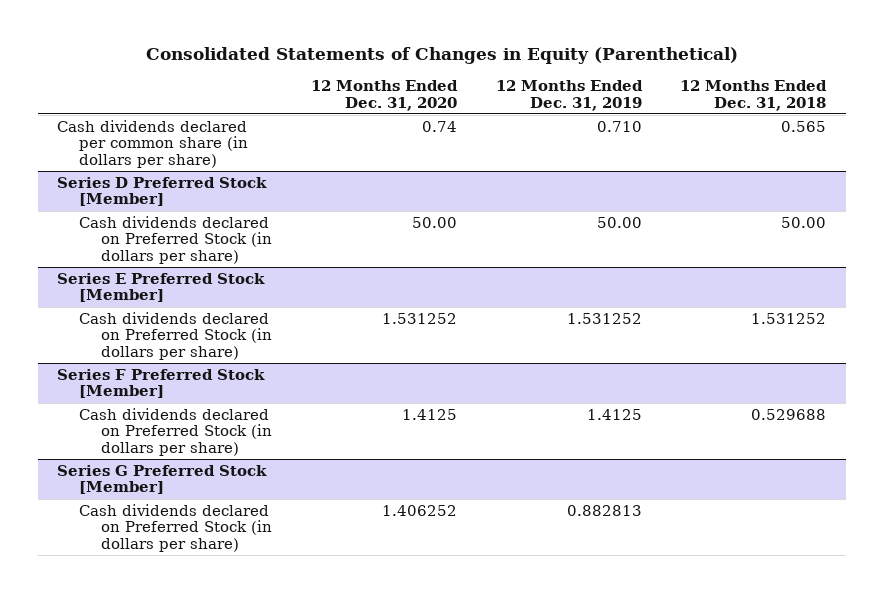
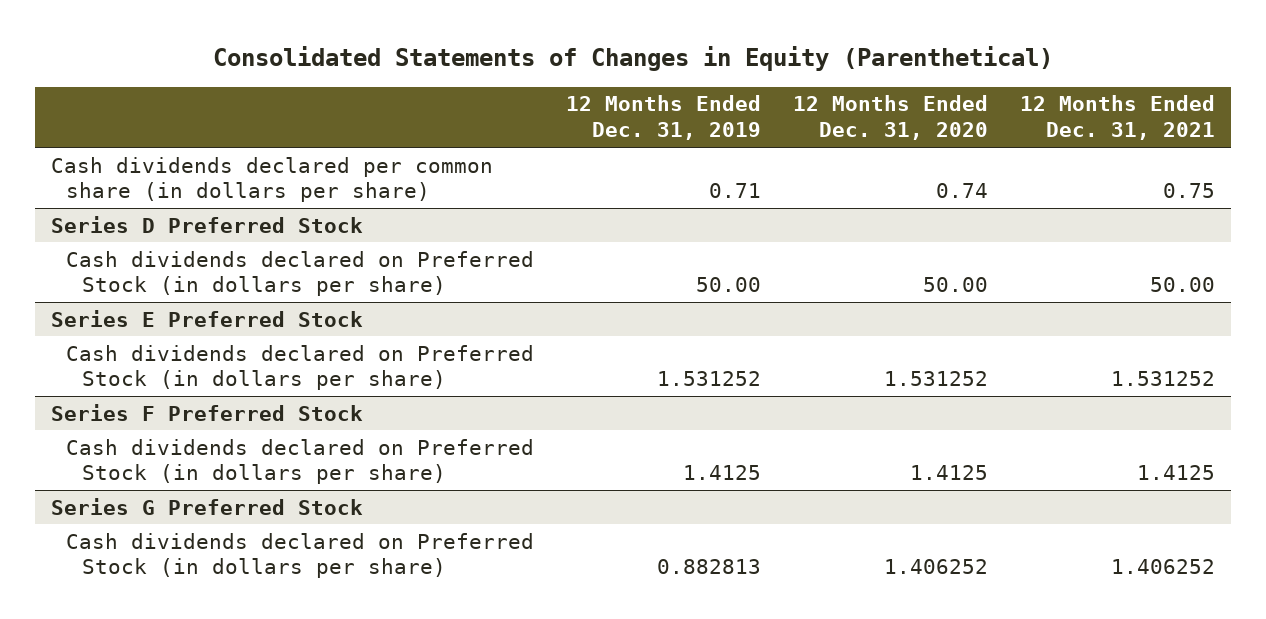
[680,79,828,111] 12 Months Ended Dec. 31, 2018 -> none
none -> [1019,95,1215,141] 12 Months Ended Dec. 31, 2021
[596,120,642,132] 0.710 -> [709,183,762,199] 0.71
[56,176,267,207] Series D Preferred Stock [Member] -> [50,215,363,233] Series D Preferred Stock
[56,272,265,303] Series E Preferred Stock [Member] -> [50,309,363,327] Series E Preferred Stock
[56,368,265,399] Series F Preferred Stock [Member] -> [50,403,363,421] Series F Preferred Stock
[56,464,267,495] Series G Preferred Stock [Member] -> [50,497,363,515] Series G Preferred Stock

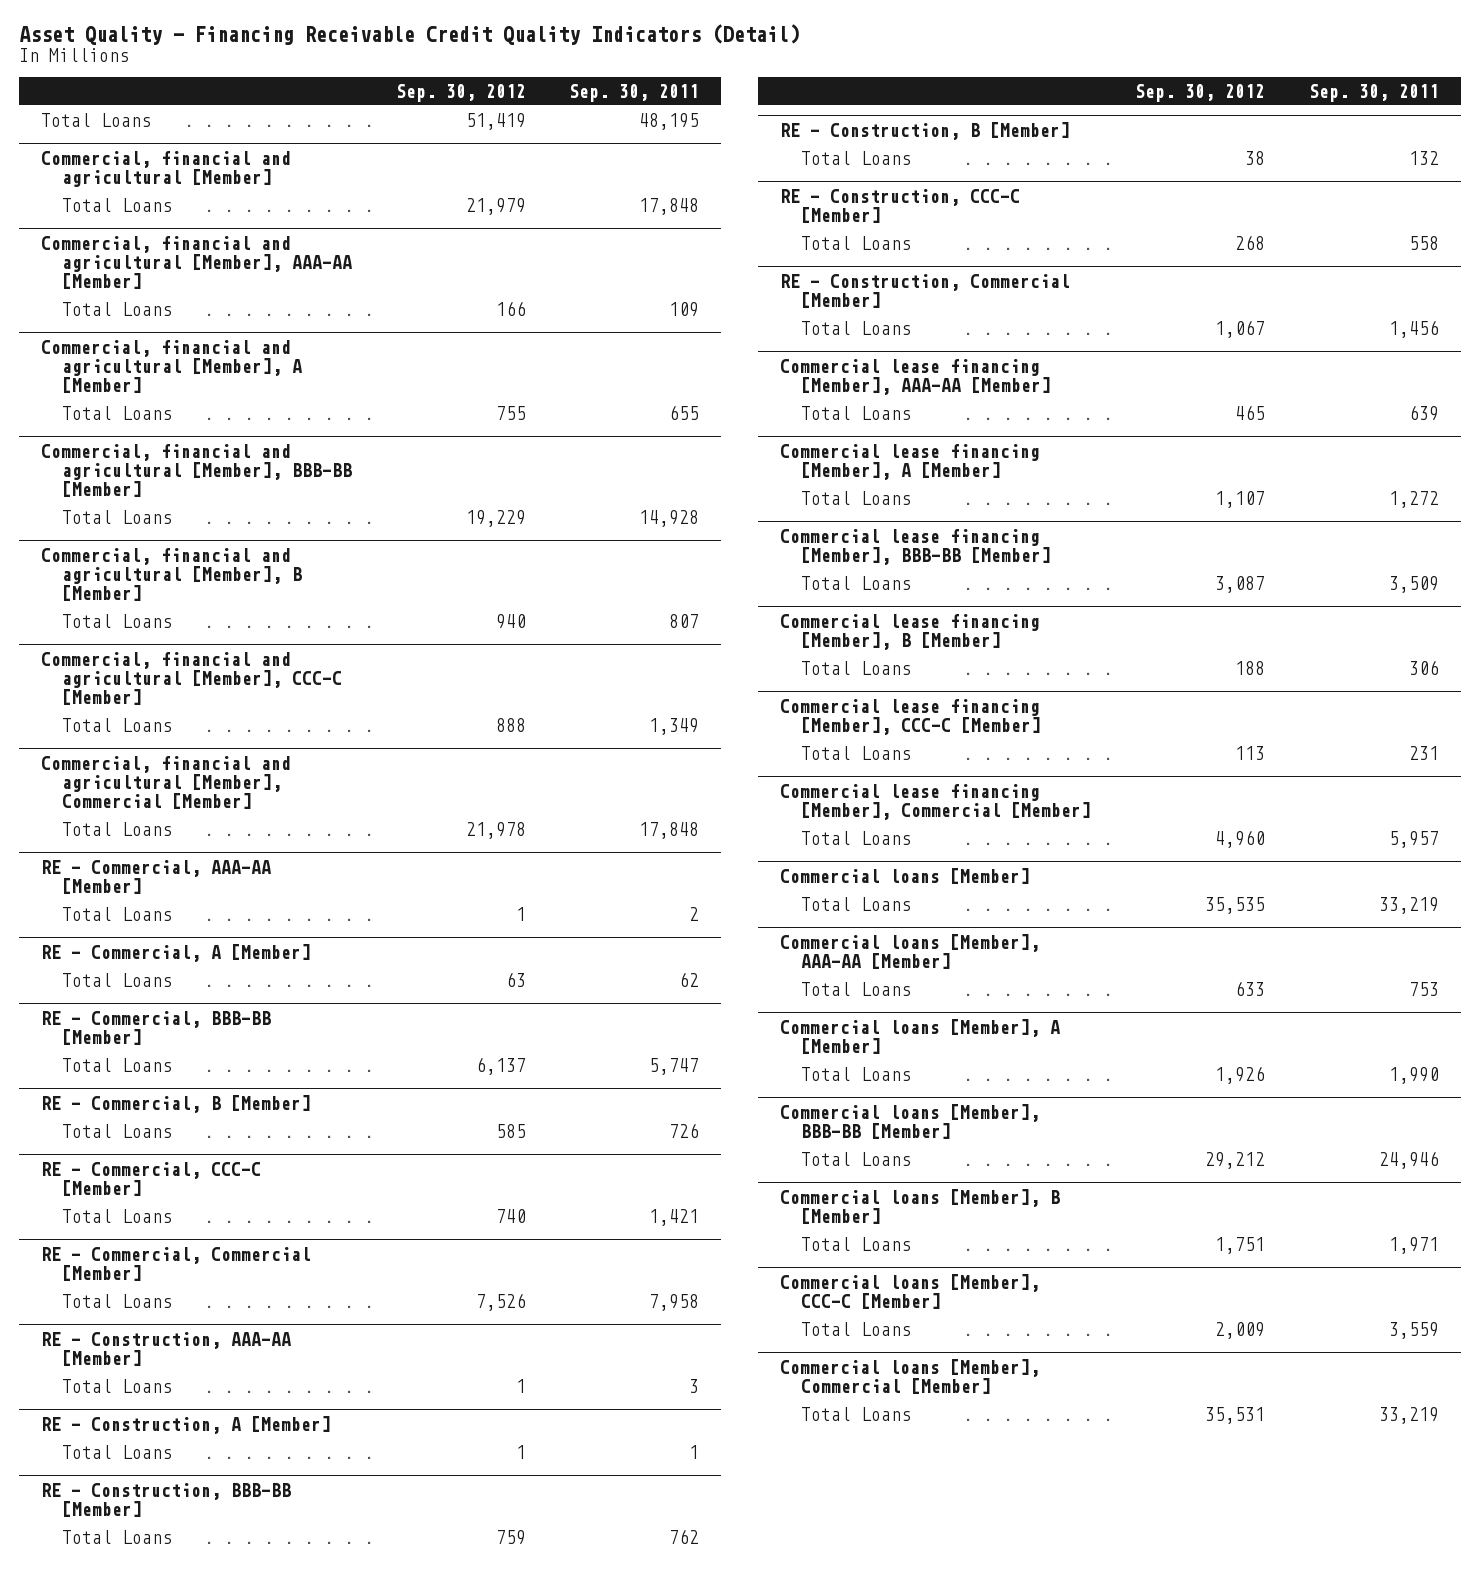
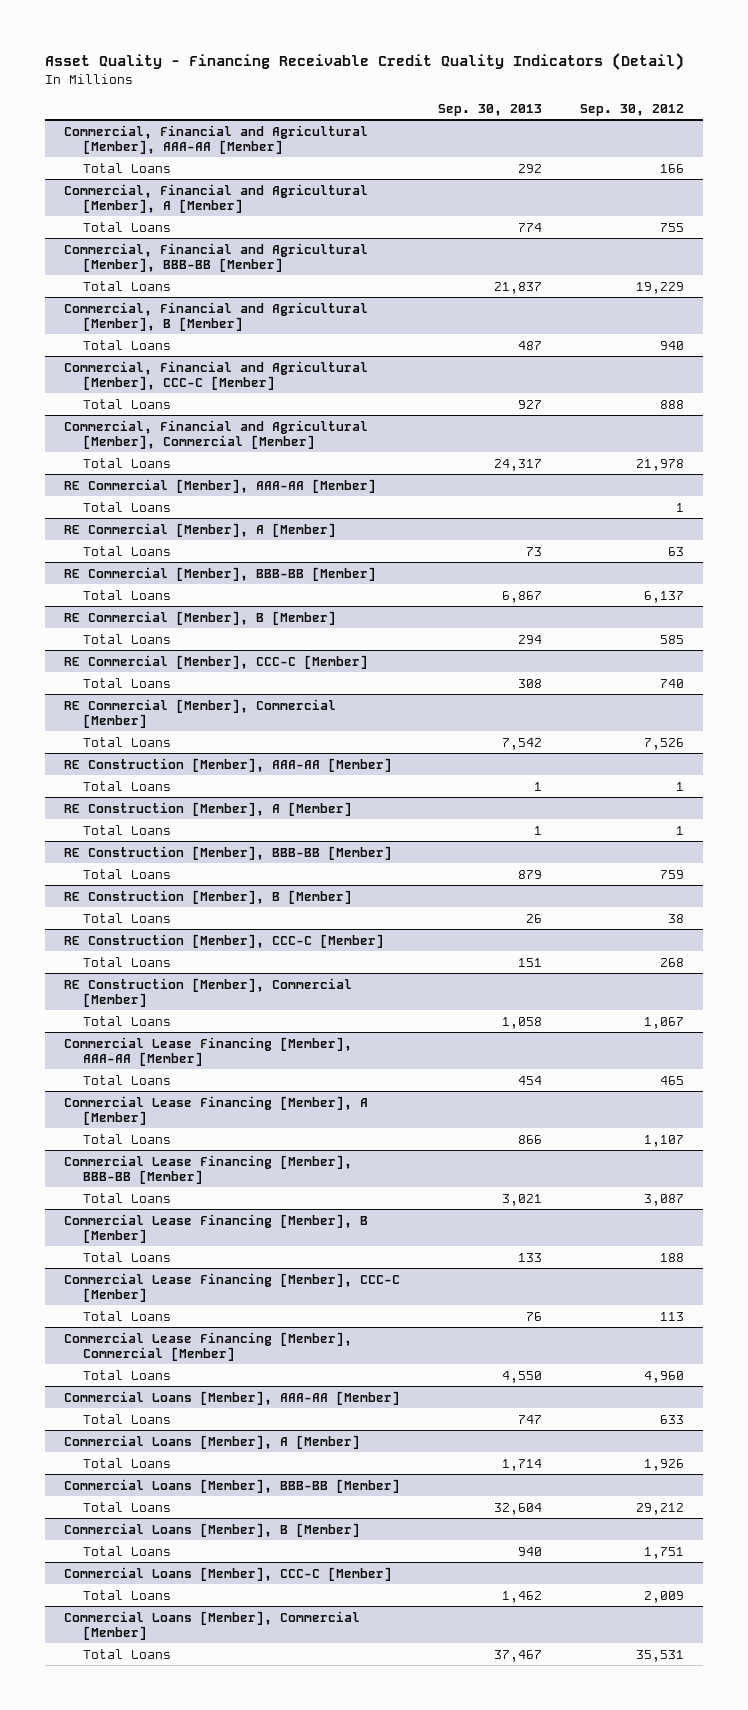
[569,83,700,102] Sep. 30, 2011 -> none
none -> [438,103,543,116] Sep. 30, 2013
[41,112,152,127] Total Loans -> none
[41,150,292,187] Commercial, financial and agricultural [Member] -> none
[61,197,172,212] Total Loans -> none
[41,235,352,289] Commercial, financial and agricultural [Member], AAA-AA [Member] -> [64,124,369,155] Commercial, Financial and Agricultural [Member], AAA-AA [Member]
[41,339,302,393] Commercial, financial and agricultural [Member], A [Member] -> [64,183,369,214] Commercial, Financial and Agricultural [Member], A [Member]
[41,443,352,497] Commercial, financial and agricultural [Member], BBB-BB [Member] -> [64,242,369,273] Commercial, Financial and Agricultural [Member], BBB-BB [Member]
[41,547,302,601] Commercial, financial and agricultural [Member], B [Member] -> [64,301,369,332] Commercial, Financial and Agricultural [Member], B [Member]
[41,651,342,705] Commercial, financial and agricultural [Member], CCC-C [Member] -> [64,360,369,391] Commercial, Financial and Agricultural [Member], CCC-C [Member]
[41,755,292,809] Commercial, financial and agricultural [Member], Commercial [Member] -> [64,419,369,450] Commercial, Financial and Agricultural [Member], Commercial [Member]
[41,859,272,894] RE - Commercial, AAA-AA [Member] -> [64,478,377,493] RE Commercial [Member], AAA-AA [Member]
[41,943,312,962] RE - Commercial, A [Member] -> [64,522,337,537] RE Commercial [Member], A [Member]
[41,1010,272,1045] RE - Commercial, BBB-BB [Member] -> [64,566,377,581] RE Commercial [Member], BBB-BB [Member]
[41,1094,312,1113] RE - Commercial, B [Member] -> [64,610,337,625] RE Commercial [Member], B [Member]
[41,1161,262,1196] RE - Commercial, CCC-C [Member] -> [64,654,369,669] RE Commercial [Member], CCC-C [Member]
[41,1246,312,1281] RE - Commercial, Commercial [Member] -> [64,698,337,729] RE Commercial [Member], Commercial [Member]
[41,1331,292,1366] RE - Construction, AAA-AA [Member] -> [64,757,393,772] RE Construction [Member], AAA-AA [Member]
[41,1415,332,1434] RE - Construction, A [Member] -> [64,801,353,816] RE Construction [Member], A [Member]
[41,1482,292,1517] RE - Construction, BBB-BB [Member] -> [64,845,393,860] RE Construction [Member], BBB-BB [Member]
[780,121,1071,140] RE - Construction, B [Member] -> [64,889,353,904] RE Construction [Member], B [Member]
[780,188,1021,223] RE - Construction, CCC-C [Member] -> [64,933,385,948] RE Construction [Member], CCC-C [Member]
[780,273,1071,308] RE - Construction, Commercial [Member] -> [64,977,353,1008] RE Construction [Member], Commercial [Member]
[780,358,1051,395] Commercial lease financing [Member], AAA-AA [Member] -> [64,1036,353,1067] Commercial Lease Financing [Member], AAA-AA [Member]
[780,443,1041,480] Commercial lease financing [Member], A [Member] -> [64,1095,369,1126] Commercial Lease Financing [Member], A [Member]
[780,528,1051,565] Commercial lease financing [Member], BBB-BB [Member] -> [64,1154,353,1185] Commercial Lease Financing [Member], BBB-BB [Member]
[780,613,1041,650] Commercial lease financing [Member], B [Member] -> [64,1213,369,1244] Commercial Lease Financing [Member], B [Member]
[780,698,1041,735] Commercial lease financing [Member], CCC-C [Member] -> [64,1272,401,1303] Commercial Lease Financing [Member], CCC-C [Member]
[780,783,1091,820] Commercial lease financing [Member], Commercial [Member] -> [64,1331,353,1362] Commercial Lease Financing [Member], Commercial [Member]
[780,867,1031,884] Commercial loans [Member] -> none
[800,896,911,911] Total Loans -> none
[780,933,1041,969] Commercial loans [Member], AAA-AA [Member] -> [64,1390,401,1405] Commercial Loans [Member], AAA-AA [Member]
[780,1018,1061,1054] Commercial loans [Member], A [Member] -> [64,1434,361,1449] Commercial Loans [Member], A [Member]
[780,1103,1041,1139] Commercial loans [Member], BBB-BB [Member] -> [64,1478,401,1493] Commercial Loans [Member], BBB-BB [Member]
[780,1188,1061,1224] Commercial loans [Member], B [Member] -> [64,1522,361,1537] Commercial Loans [Member], B [Member]
[780,1273,1041,1309] Commercial loans [Member], CCC-C [Member] -> [64,1566,393,1581] Commercial Loans [Member], CCC-C [Member]
[780,1358,1041,1394] Commercial loans [Member], Commercial [Member] -> [64,1610,361,1641] Commercial Loans [Member], Commercial [Member]

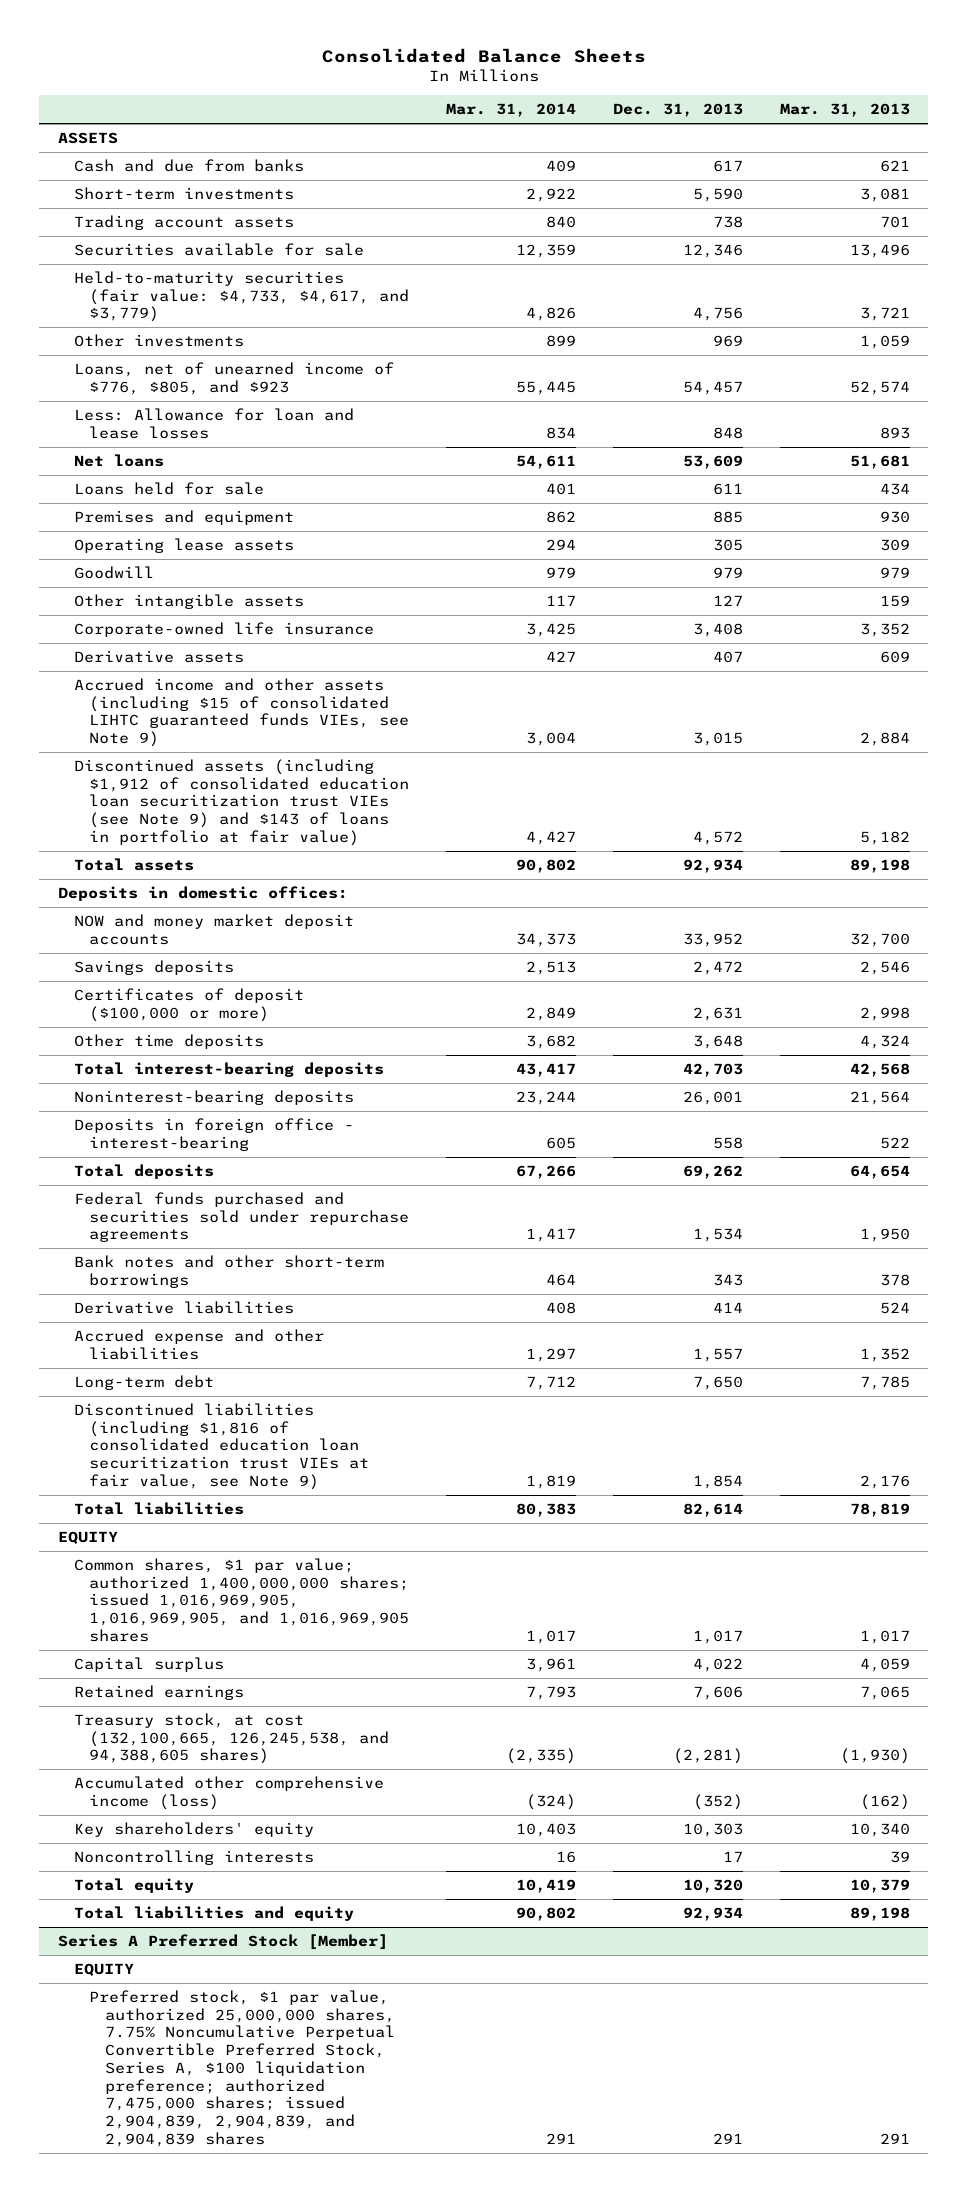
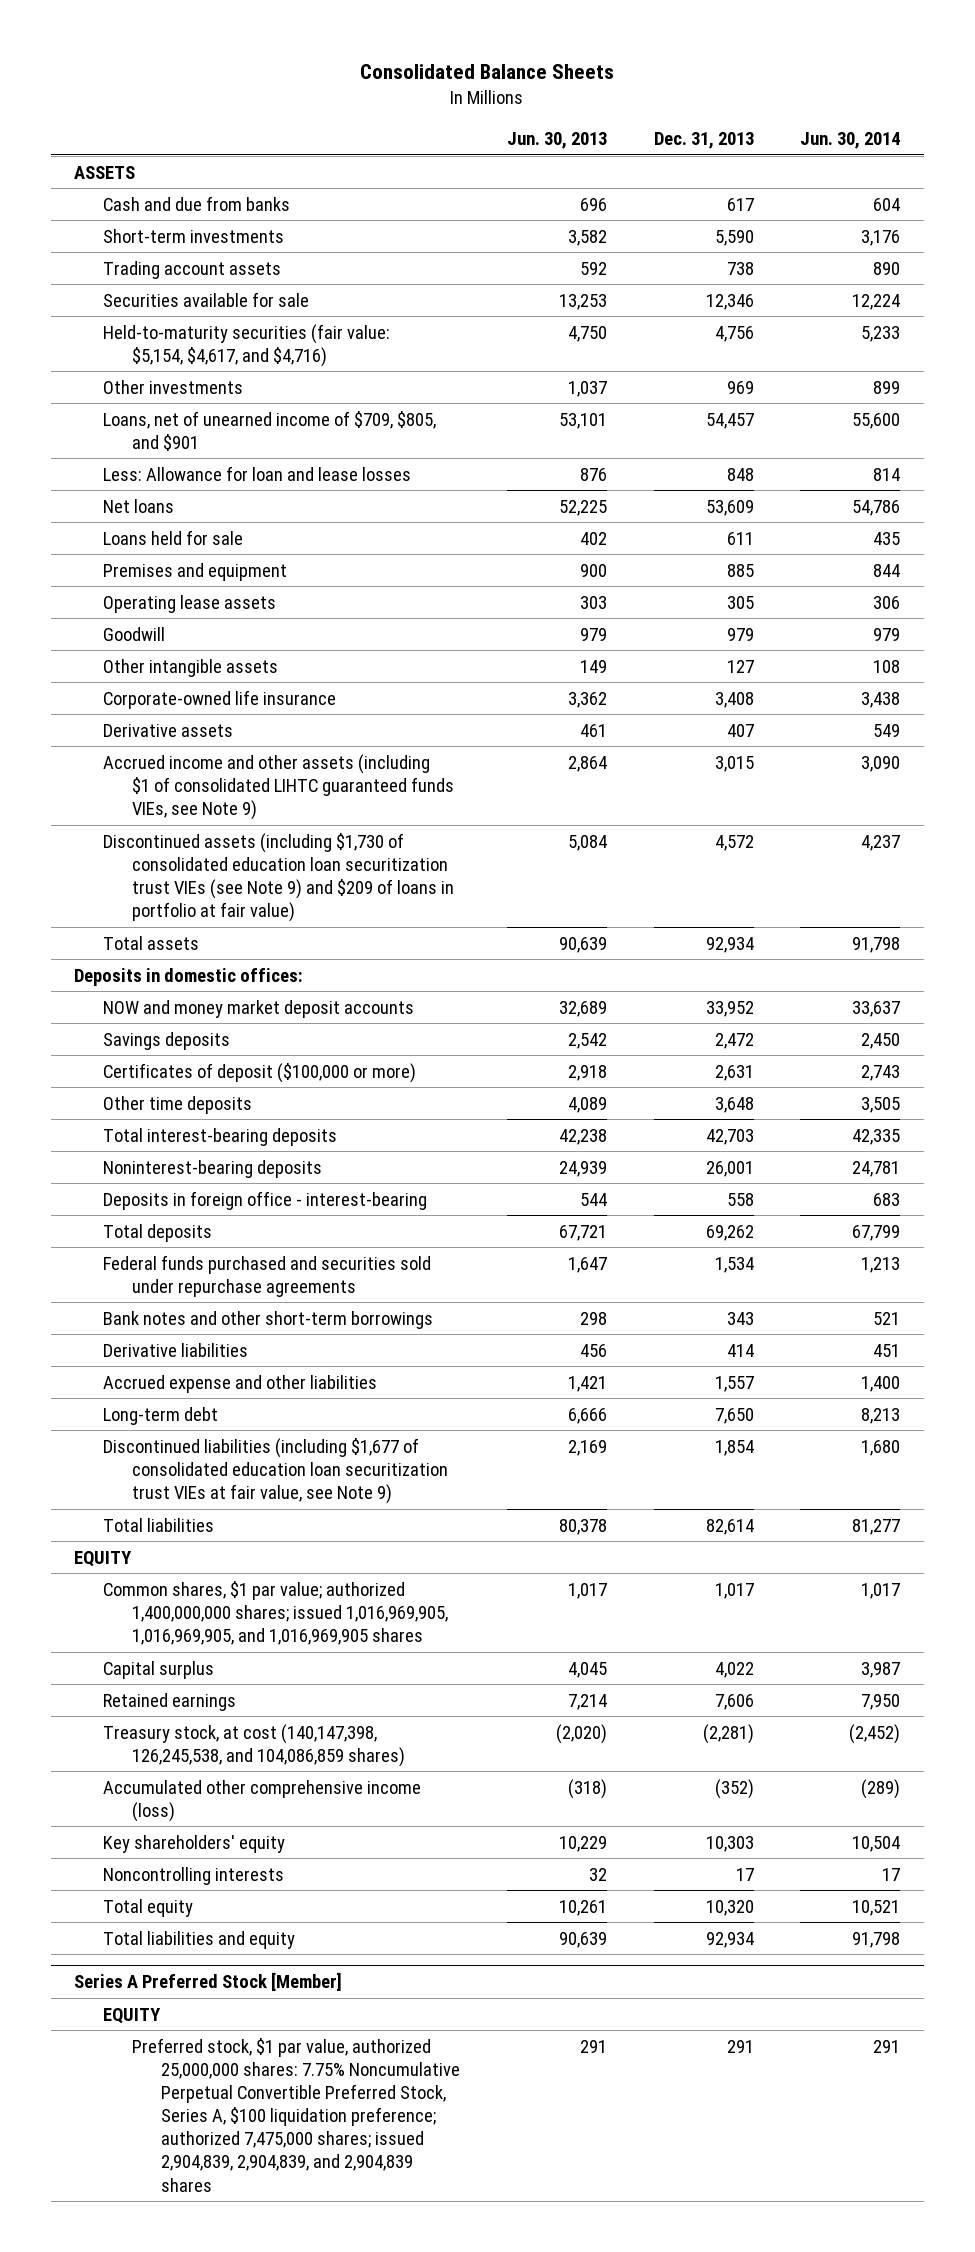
[446,103,577,118] Mar. 31, 2014 -> none
[779,103,910,118] Mar. 31, 2013 -> none
none -> [507,132,608,150] Jun. 30, 2013
none -> [800,132,901,150] Jun. 30, 2014
[73,270,410,323] Held-to-maturity securities (fair value: $4,733, $4,617, and $3,779) -> [103,323,391,367] Held-to-maturity securities (fair value: $5,154, $4,617, and $4,716)
[73,361,394,395] Loans, net of unearned income of $776, $805, and $923 -> [103,410,437,451] Loans, net of unearned income of $709, $805, and $901
[73,677,410,748] Accrued income and other assets (including $15 of consolidated LIHTC guaranteed funds VIEs, see Note 9) -> [103,753,455,820] Accrued income and other assets (including $1 of consolidated LIHTC guaranteed funds VIEs, see Note 9)
[73,758,410,846] Discontinued assets (including $1,912 of consolidated education loan securitization trust VIEs (see Note 9) and $143 of loans in portfolio at fair value) -> [103,832,455,923] Discontinued assets (including $1,730 of consolidated education loan securitization trust VIEs (see Note 9) and $209 of loans in portfolio at fair value)
[73,1402,370,1490] Discontinued liabilities (including $1,816 of consolidated education loan securitization trust VIEs at fair value, see Note 9) -> [103,1437,449,1504] Discontinued liabilities (including $1,677 of consolidated education loan securitization trust VIEs at fair value, see Note 9)
[73,1712,390,1765] Treasury stock, at cost (132,100,665, 126,245,538, and 94,388,605 shares) -> [103,1723,406,1767] Treasury stock, at cost (140,147,398, 126,245,538, and 104,086,859 shares)
[89,1989,395,2147] Preferred stock, $1 par value, authorized 25,000,000 shares, 7.75% Noncumulative Perpetual Convertible Preferred Stock, Series A, $100 liquidation preference; authorized 7,475,000 shares; issued 2,904,839, 2,904,839, and 2,904,839 shares -> [132,2037,461,2192] Preferred stock, $1 par value, authorized 25,000,000 shares: 7.75% Noncumulative Perpetual Convertible Preferred Stock, Series A, $100 liquidation preference; authorized 7,475,000 shares; issued 2,904,839, 2,904,839, and 2,904,839 shares

